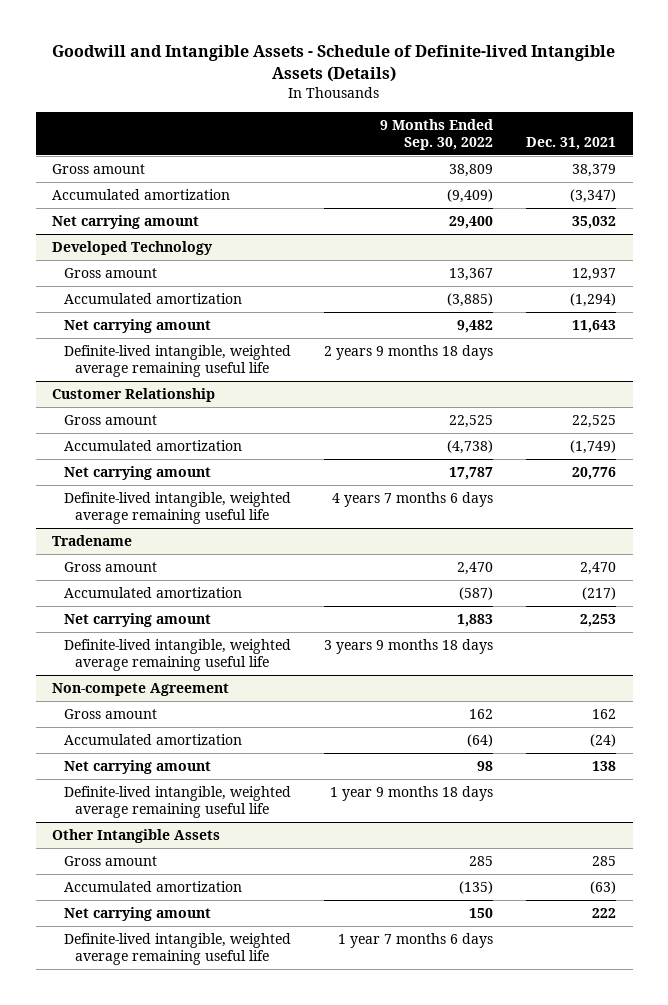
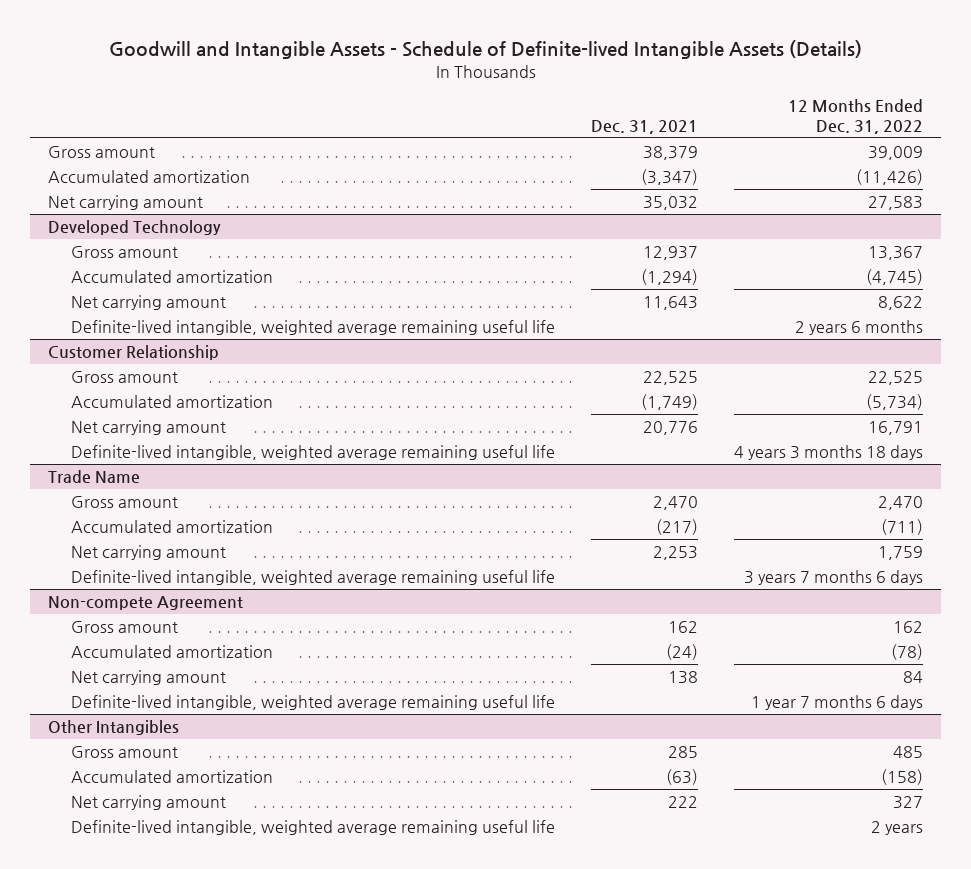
[379,119,493,151] 9 Months Ended Sep. 30, 2022 -> none
none -> [788,99,924,135] 12 Months Ended Dec. 31, 2022
[52,535,133,547] Tradename -> [48,470,141,484] Trade Name
[52,829,221,844] Other Intangible Assets -> [48,720,180,736] Other Intangibles

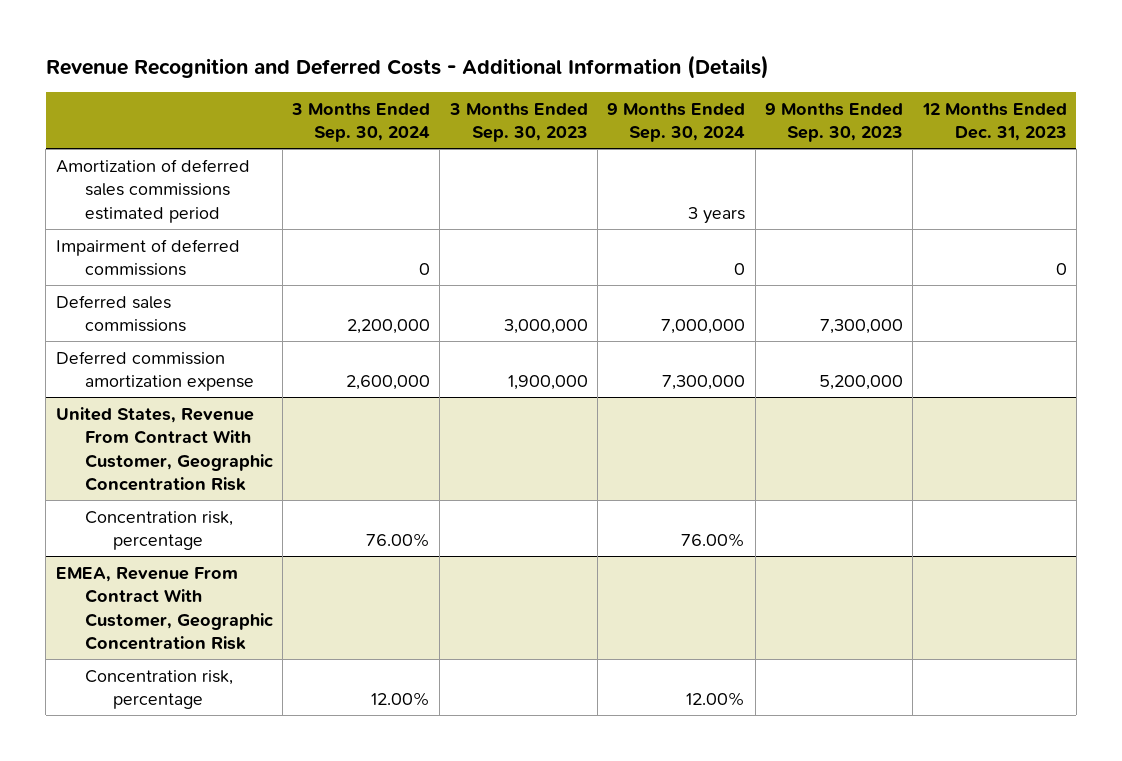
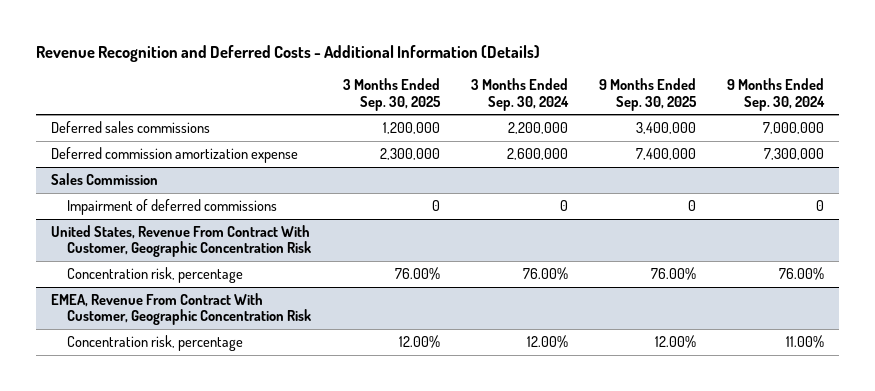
[448,102,588,143] 3 Months Ended Sep. 30, 2023 -> none
[764,102,903,143] 9 Months Ended Sep. 30, 2023 -> none
[921,102,1067,142] 12 Months Ended Dec. 31, 2023 -> none
none -> [342,78,441,111] 3 Months Ended Sep. 30, 2025
none -> [598,78,697,111] 9 Months Ended Sep. 30, 2025
[55,158,250,223] Amortization of deferred sales commissions estimated period -> none
[55,238,240,277] Impairment of deferred commissions -> none
none -> [51,172,159,185] Sales Commission
none -> [67,198,278,215] Impairment of deferred commissions
[686,692,746,707] 12.00% -> [785,334,824,348] 11.00%

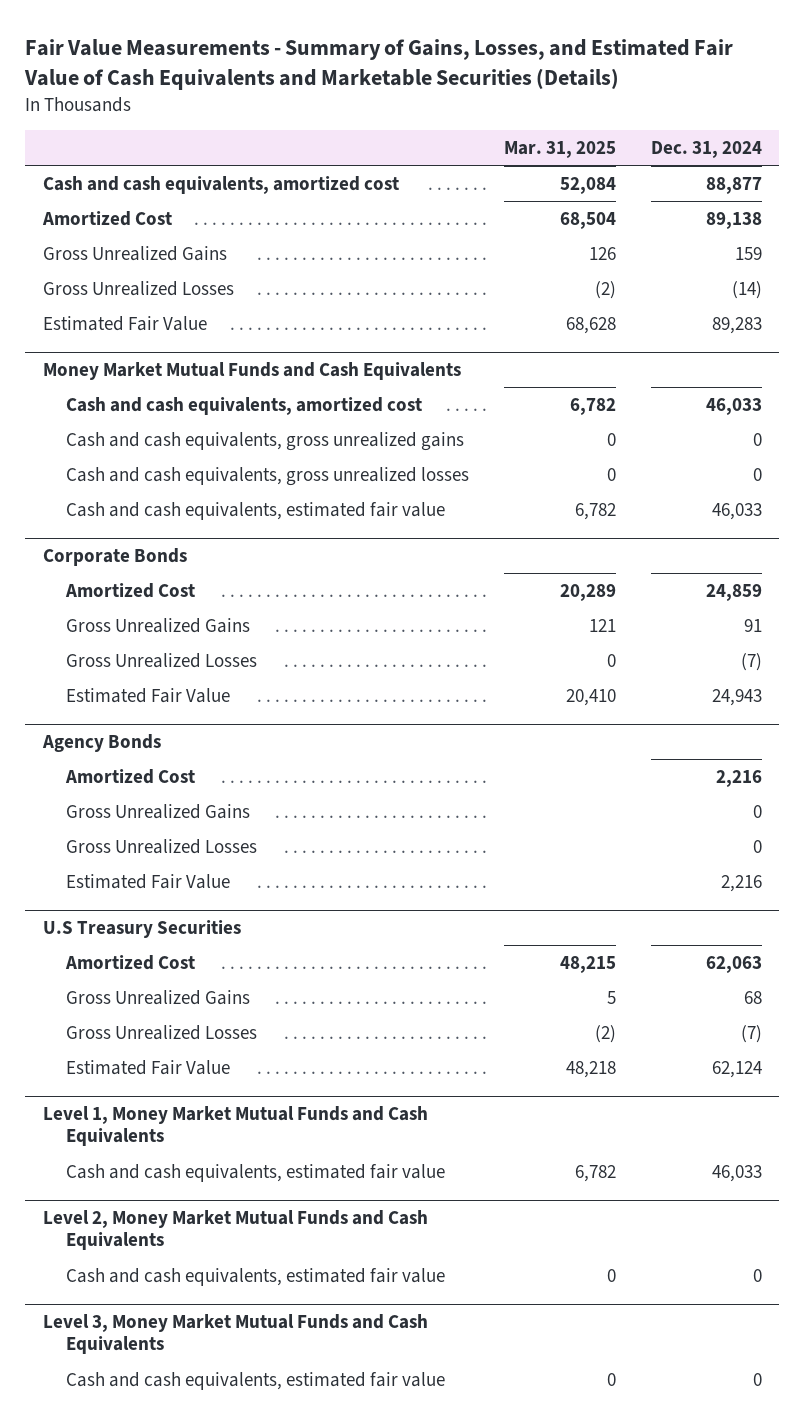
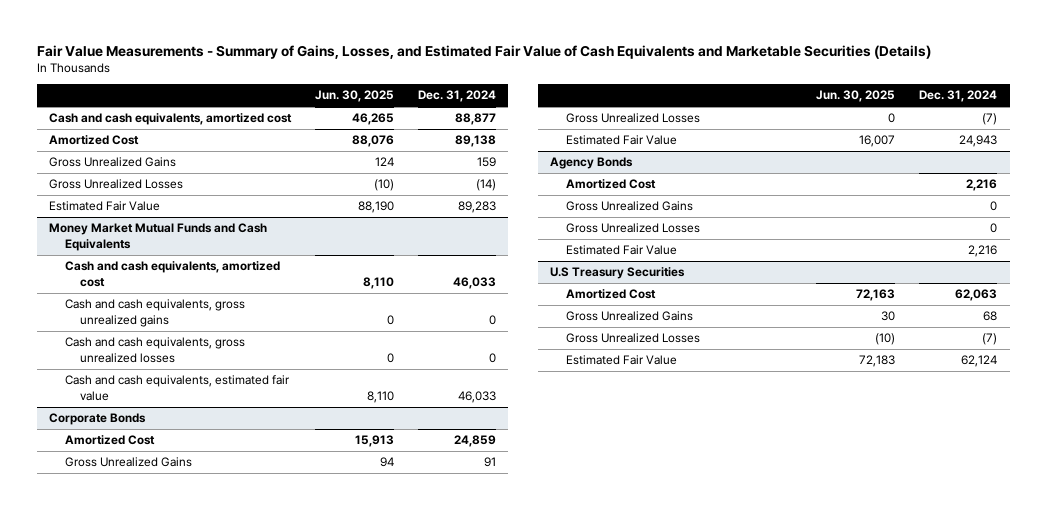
[503,140,616,158] Mar. 31, 2025 -> none
none -> [315,90,395,103] Jun. 30, 2025
[42,1106,428,1147] Level 1, Money Market Mutual Funds and Cash Equivalents -> none
[66,1163,446,1182] Cash and cash equivalents, estimated fair value -> none
[42,1210,428,1251] Level 2, Money Market Mutual Funds and Cash Equivalents -> none
[66,1267,446,1286] Cash and cash equivalents, estimated fair value -> none
[42,1314,428,1355] Level 3, Money Market Mutual Funds and Cash Equivalents -> none
[66,1371,446,1390] Cash and cash equivalents, estimated fair value -> none

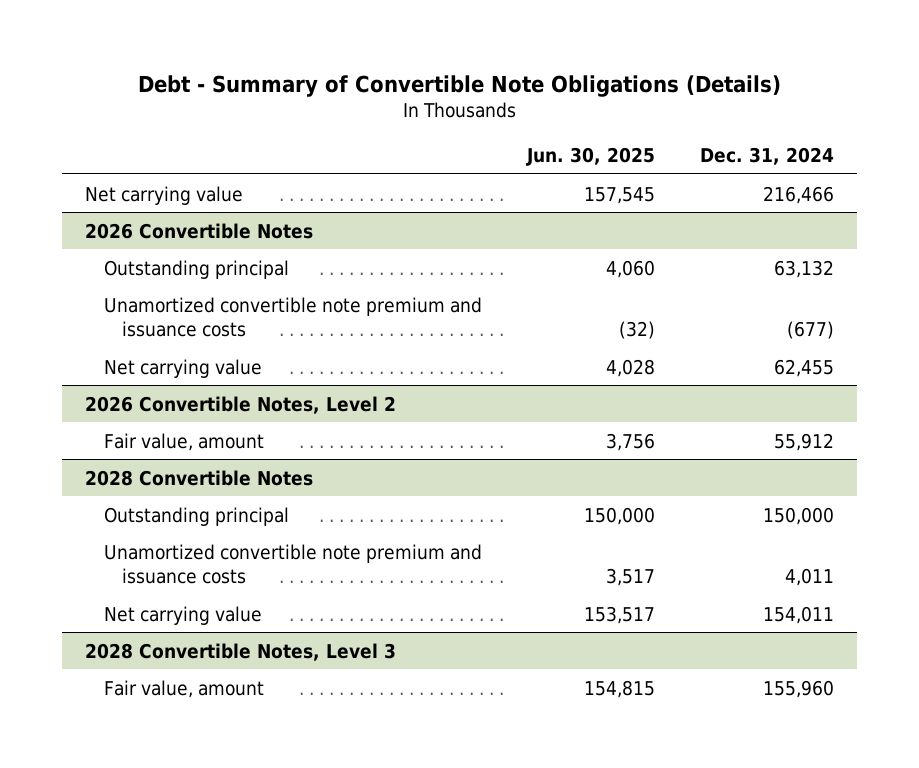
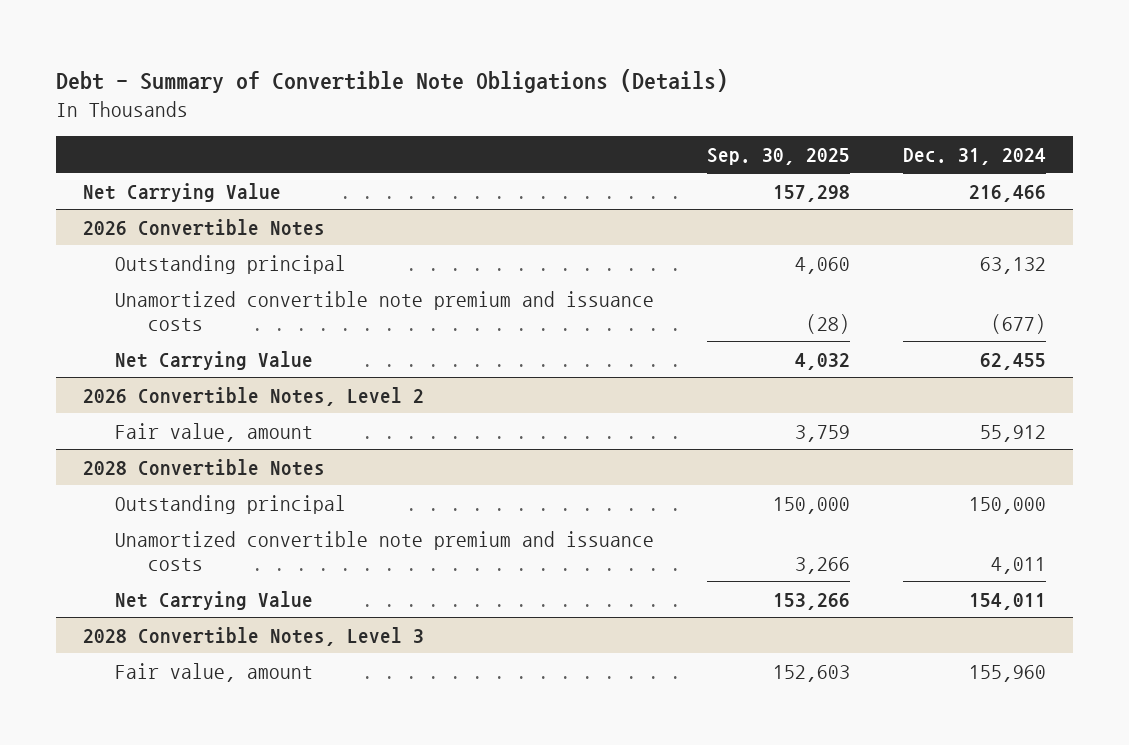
[525,146,655,166] Jun. 30, 2025 -> none
none -> [707,147,851,165] Sep. 30, 2025
[84,185,243,205] Net carrying value -> [82,182,281,202] Net Carrying Value
[103,358,262,378] Net carrying value -> [115,350,314,370] Net Carrying Value
[103,605,262,625] Net carrying value -> [115,590,314,610] Net Carrying Value

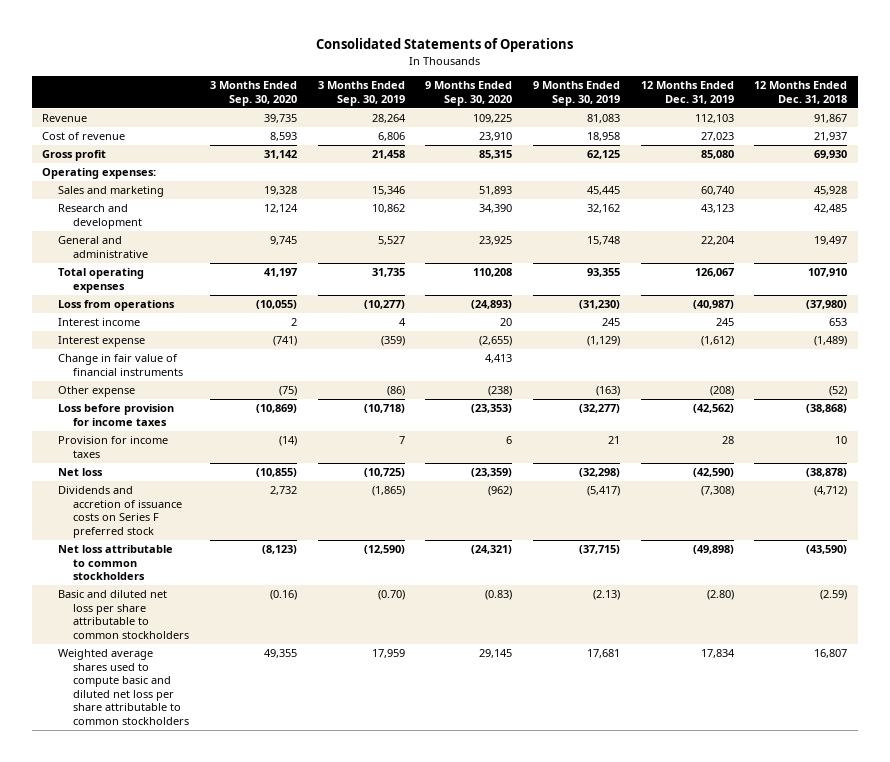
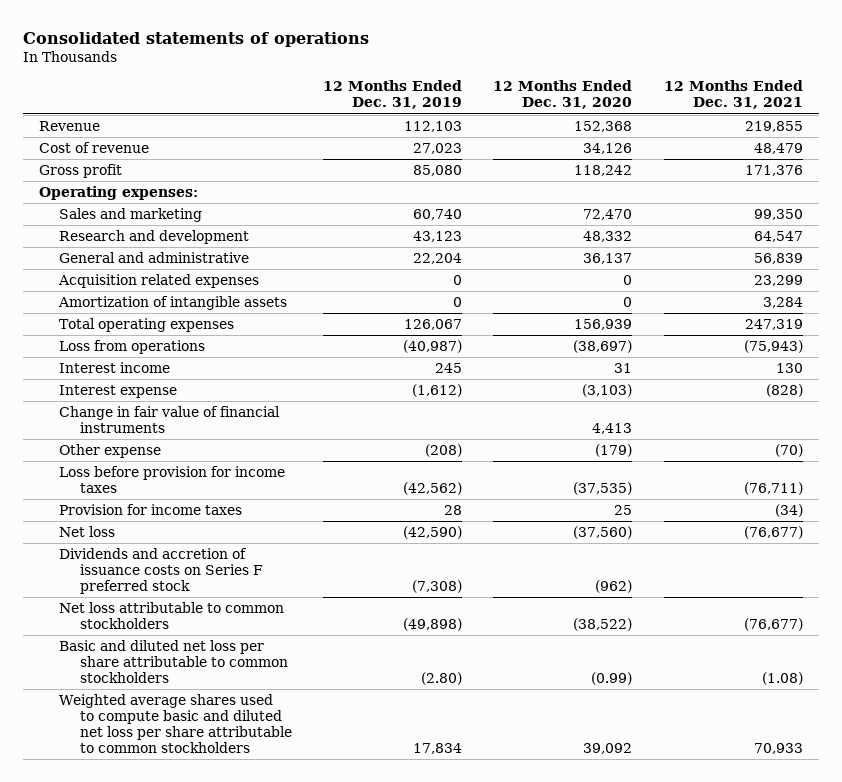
[315,38,573,53] Consolidated Statements of Operations -> [23,32,370,48] Consolidated statements of operations
[210,81,298,106] 3 Months Ended Sep. 30, 2020 -> none
[317,81,405,106] 3 Months Ended Sep. 30, 2019 -> none
[425,81,513,106] 9 Months Ended Sep. 30, 2020 -> none
[533,81,621,106] 9 Months Ended Sep. 30, 2019 -> none
[754,81,848,104] 12 Months Ended Dec. 31, 2018 -> none
none -> [493,80,633,110] 12 Months Ended Dec. 31, 2020
none -> [663,80,803,110] 12 Months Ended Dec. 31, 2021
none -> [58,274,260,289] Acquisition related expenses
none -> [58,296,288,311] Amortization of intangible assets

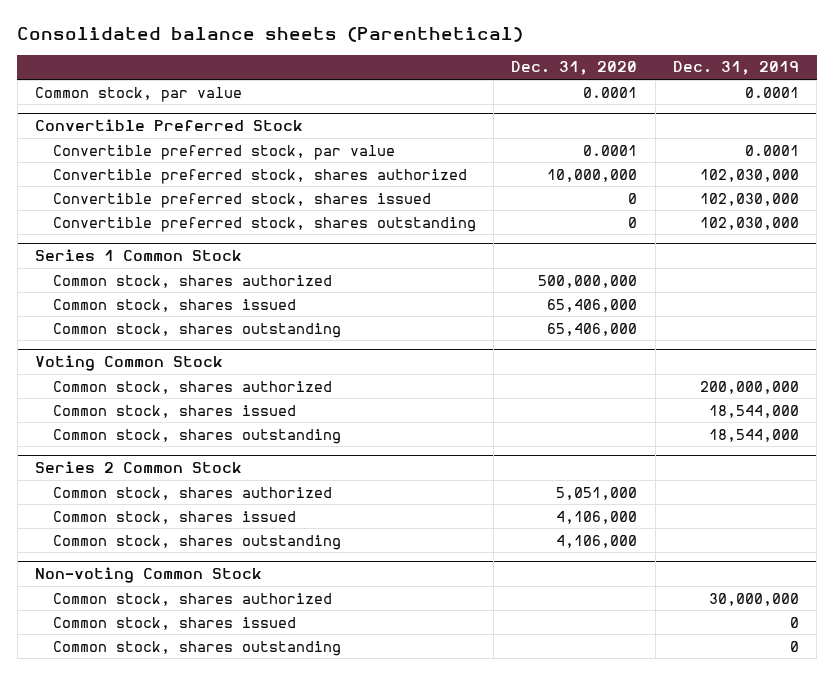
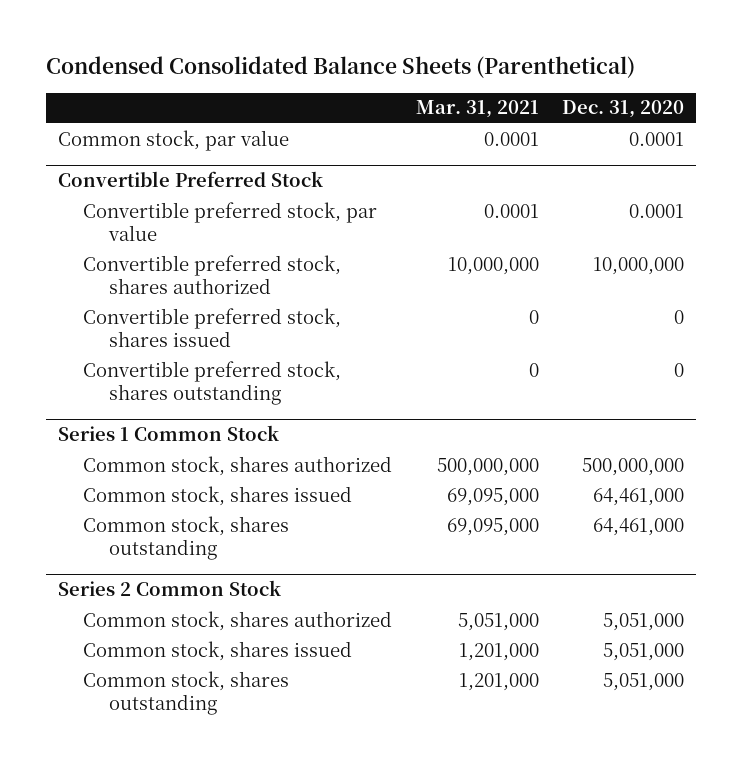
[17,26,524,42] Consolidated balance sheets (Parenthetical) -> [45,56,635,79] Condensed Consolidated Balance Sheets (Parenthetical)
[672,61,799,76] Dec. 31, 2019 -> none
none -> [415,100,539,119] Mar. 31, 2021
[34,355,223,372] Voting Common Stock -> none
[53,380,333,394] Common stock, shares authorized -> none
[53,404,297,418] Common stock, shares issued -> none
[53,428,342,444] Common stock, shares outstanding -> none
[547,298,638,312] 65,406,000 -> [593,487,685,506] 64,461,000
[547,322,638,336] 65,406,000 -> [593,517,685,536] 64,461,000
[34,567,262,584] Non-voting Common Stock -> none
[53,592,333,606] Common stock, shares authorized -> none
[53,616,297,630] Common stock, shares issued -> none
[53,640,342,656] Common stock, shares outstanding -> none
[556,510,638,524] 4,106,000 -> [603,642,685,661] 5,051,000
[556,534,638,548] 4,106,000 -> [603,672,685,691] 5,051,000

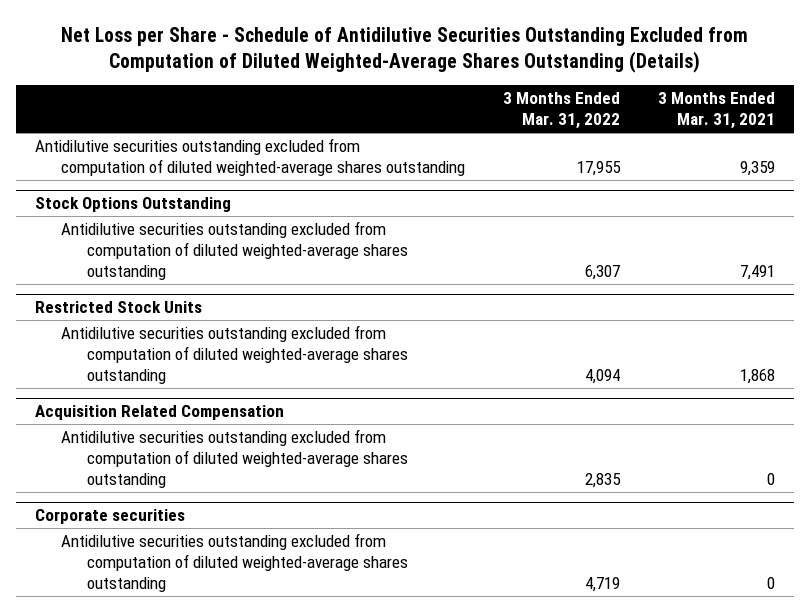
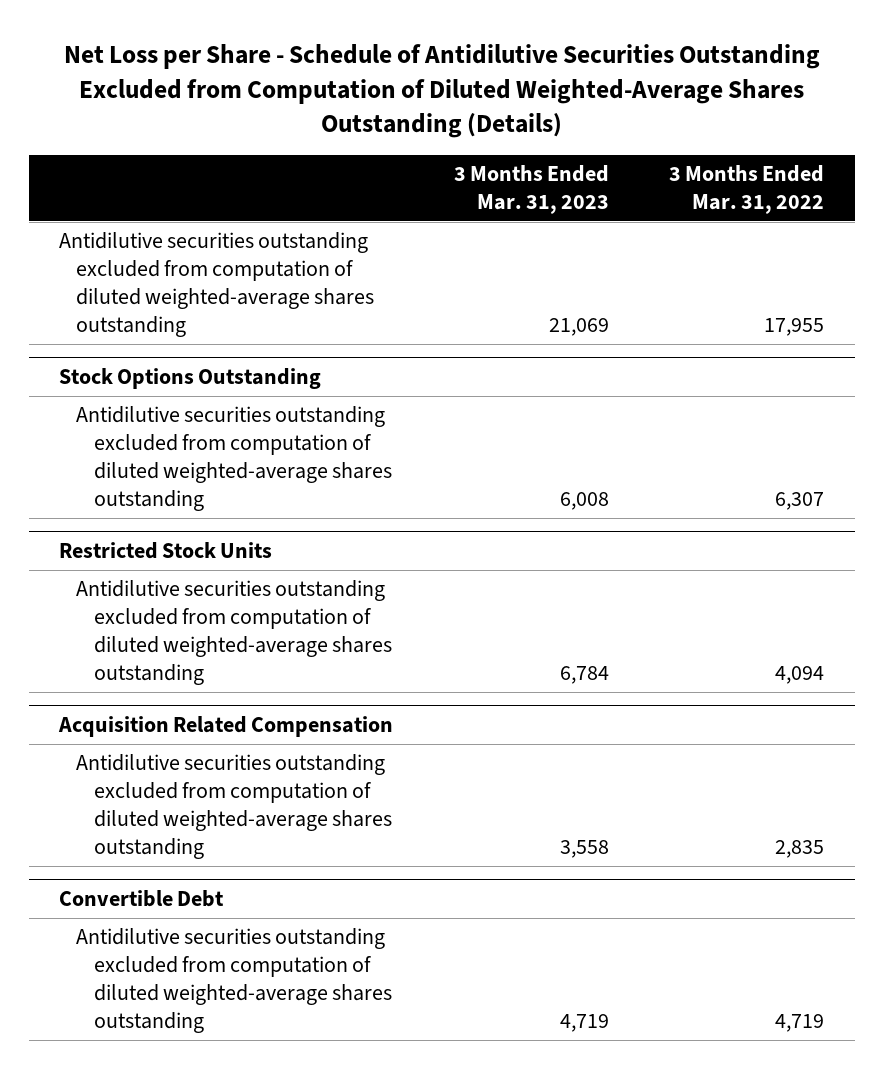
[658,92,776,130] 3 Months Ended Mar. 31, 2021 -> none
none -> [453,164,609,214] 3 Months Ended Mar. 31, 2023
[34,509,185,525] Corporate securities -> [59,890,225,908] Convertible Debt

